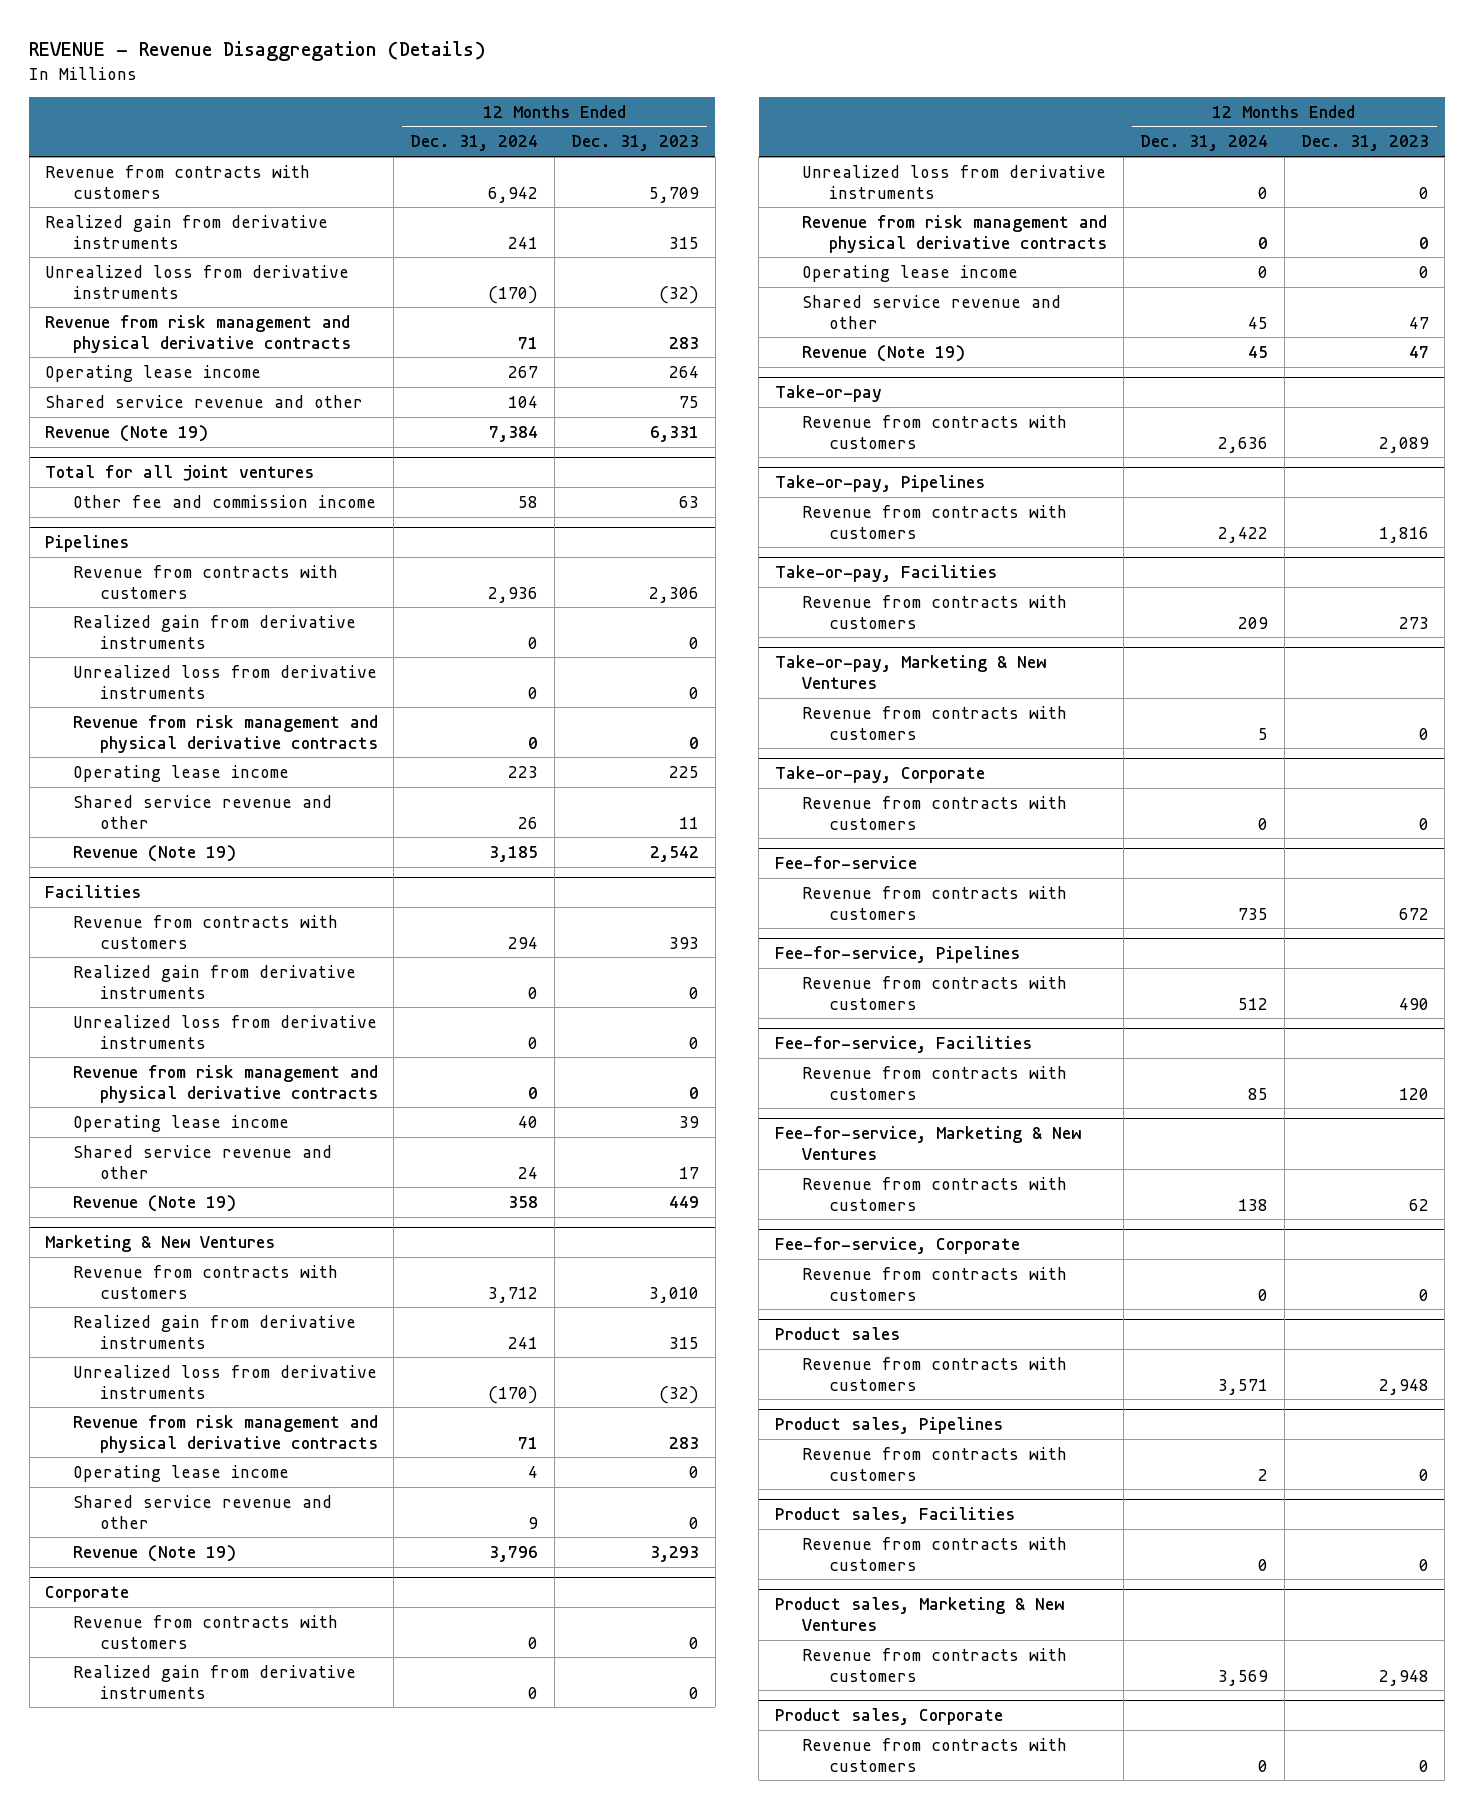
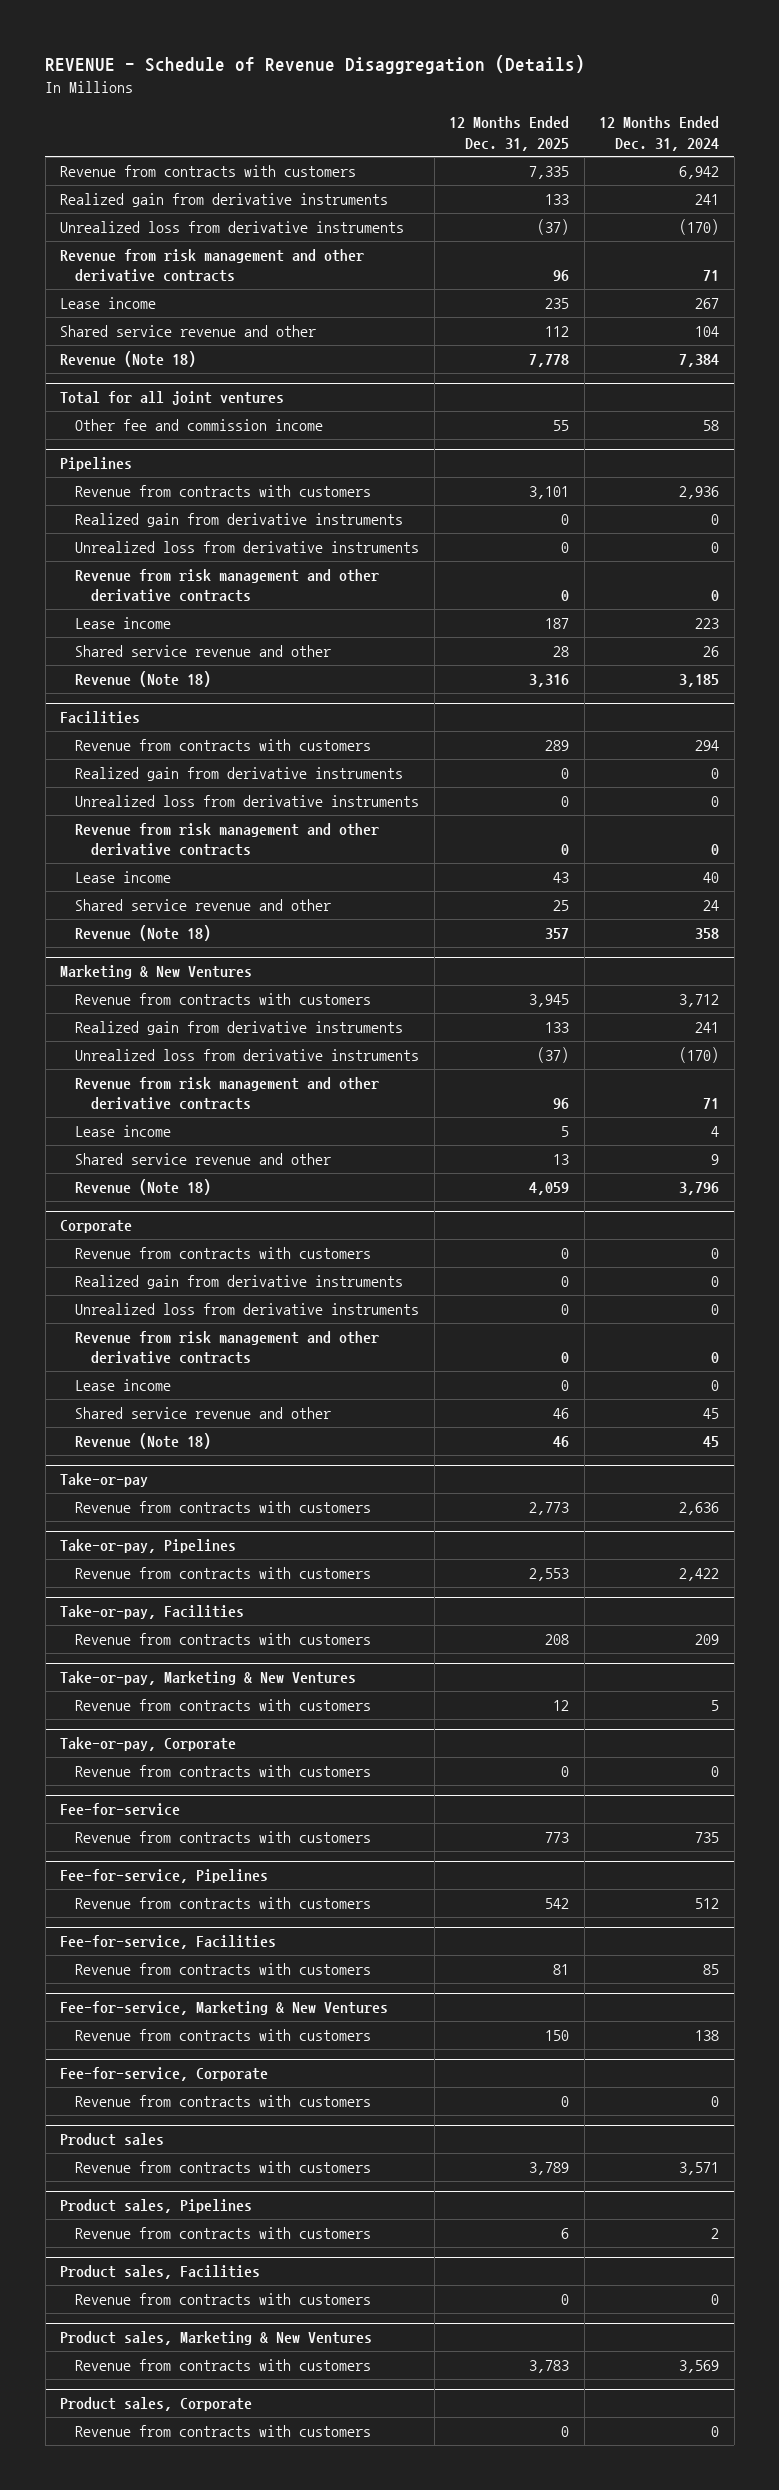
[29,41,487,62] REVENUE - Revenue Disaggregation (Details) -> [45,55,586,75] REVENUE - Schedule of Revenue Disaggregation (Details)
[570,135,699,152] Dec. 31, 2023 -> none
none -> [449,116,570,151] 12 Months Ended Dec. 31, 2025
[45,314,351,353] Revenue from risk management and physical derivative contracts -> [60,249,365,283] Revenue from risk management and other derivative contracts
[45,364,262,382] Operating lease income -> [60,297,157,310] Lease income
[45,424,209,442] Revenue (Note 19) -> [60,351,197,368] Revenue (Note 18)
[72,714,378,753] Revenue from risk management and physical derivative contracts -> [75,569,380,603] Revenue from risk management and other derivative contracts
[72,764,289,782] Operating lease income -> [75,617,172,630] Lease income
[72,844,236,862] Revenue (Note 19) -> [75,671,212,688] Revenue (Note 18)
[72,1064,378,1103] Revenue from risk management and physical derivative contracts -> [75,823,380,857] Revenue from risk management and other derivative contracts
[72,1114,289,1132] Operating lease income -> [75,871,172,884] Lease income
[72,1194,236,1212] Revenue (Note 19) -> [75,925,212,942] Revenue (Note 18)
[72,1414,378,1453] Revenue from risk management and physical derivative contracts -> [75,1077,380,1111] Revenue from risk management and other derivative contracts
[72,1464,289,1482] Operating lease income -> [75,1125,172,1138] Lease income
[72,1544,236,1562] Revenue (Note 19) -> [75,1179,212,1196] Revenue (Note 18)
[802,214,1108,253] Revenue from risk management and physical derivative contracts -> [75,1331,380,1365] Revenue from risk management and other derivative contracts
[802,264,1019,282] Operating lease income -> [75,1379,172,1392] Lease income
[802,344,966,362] Revenue (Note 19) -> [75,1433,212,1450] Revenue (Note 18)

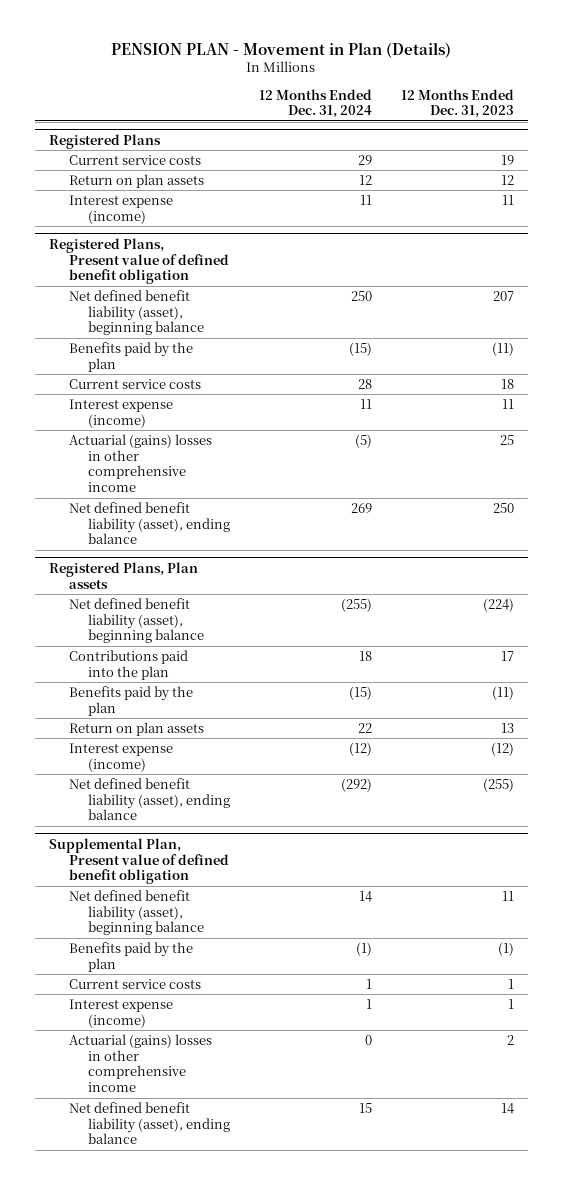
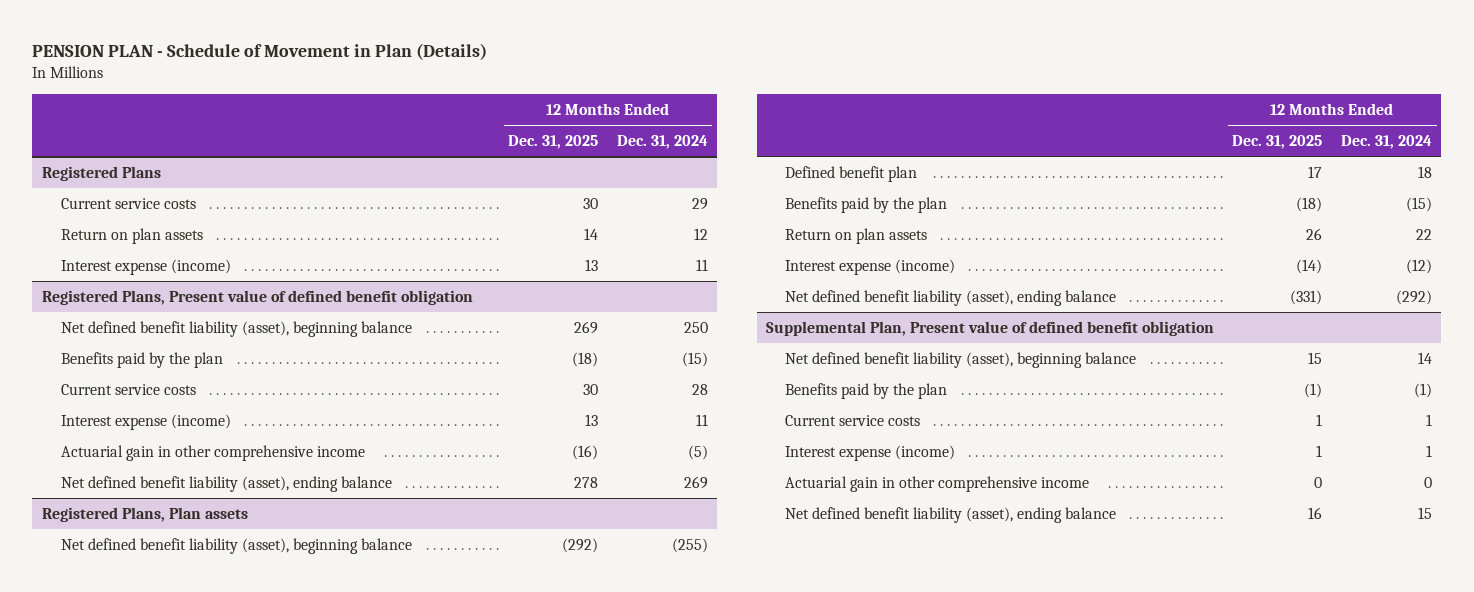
[111,41,452,58] PENSION PLAN - Movement in Plan (Details) -> [32,43,488,61] PENSION PLAN - Schedule of Movement in Plan (Details)
[400,88,514,119] 12 Months Ended Dec. 31, 2023 -> none
none -> [508,135,599,150] Dec. 31, 2025
[68,433,212,493] Actuarial (gains) losses in other comprehensive income -> [60,444,365,461] Actuarial gain in other comprehensive income
[68,649,188,680] Contributions paid into the plan -> [784,165,917,182] Defined benefit plan
[68,1033,212,1093] Actuarial (gains) losses in other comprehensive income -> [784,475,1089,492] Actuarial gain in other comprehensive income

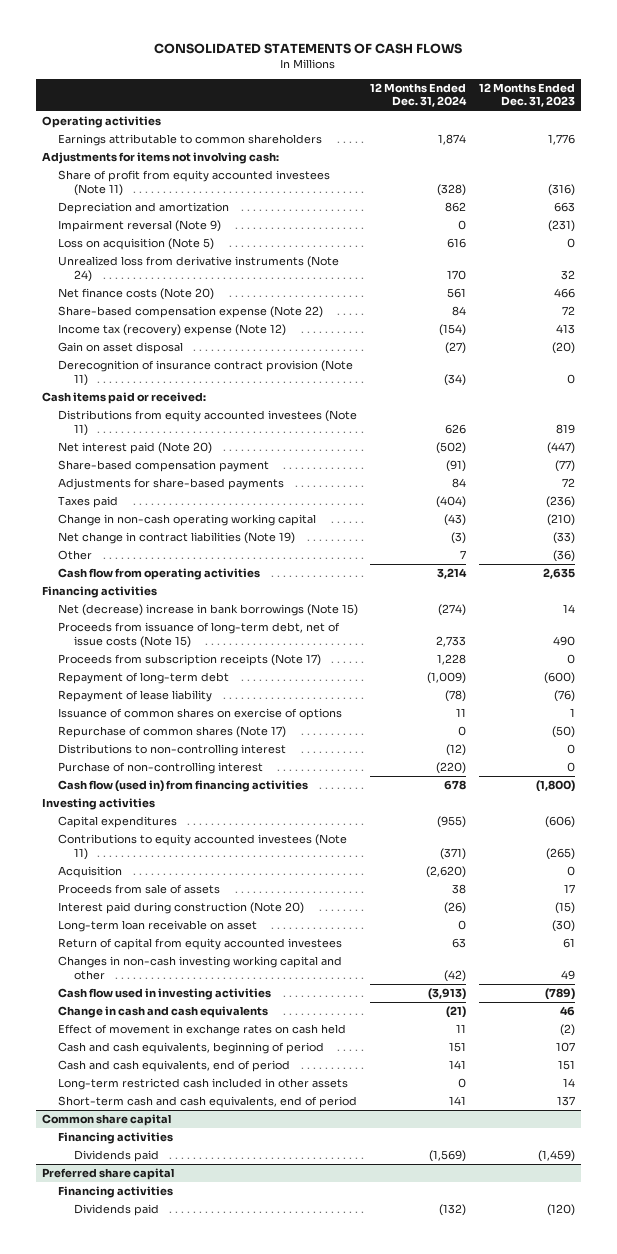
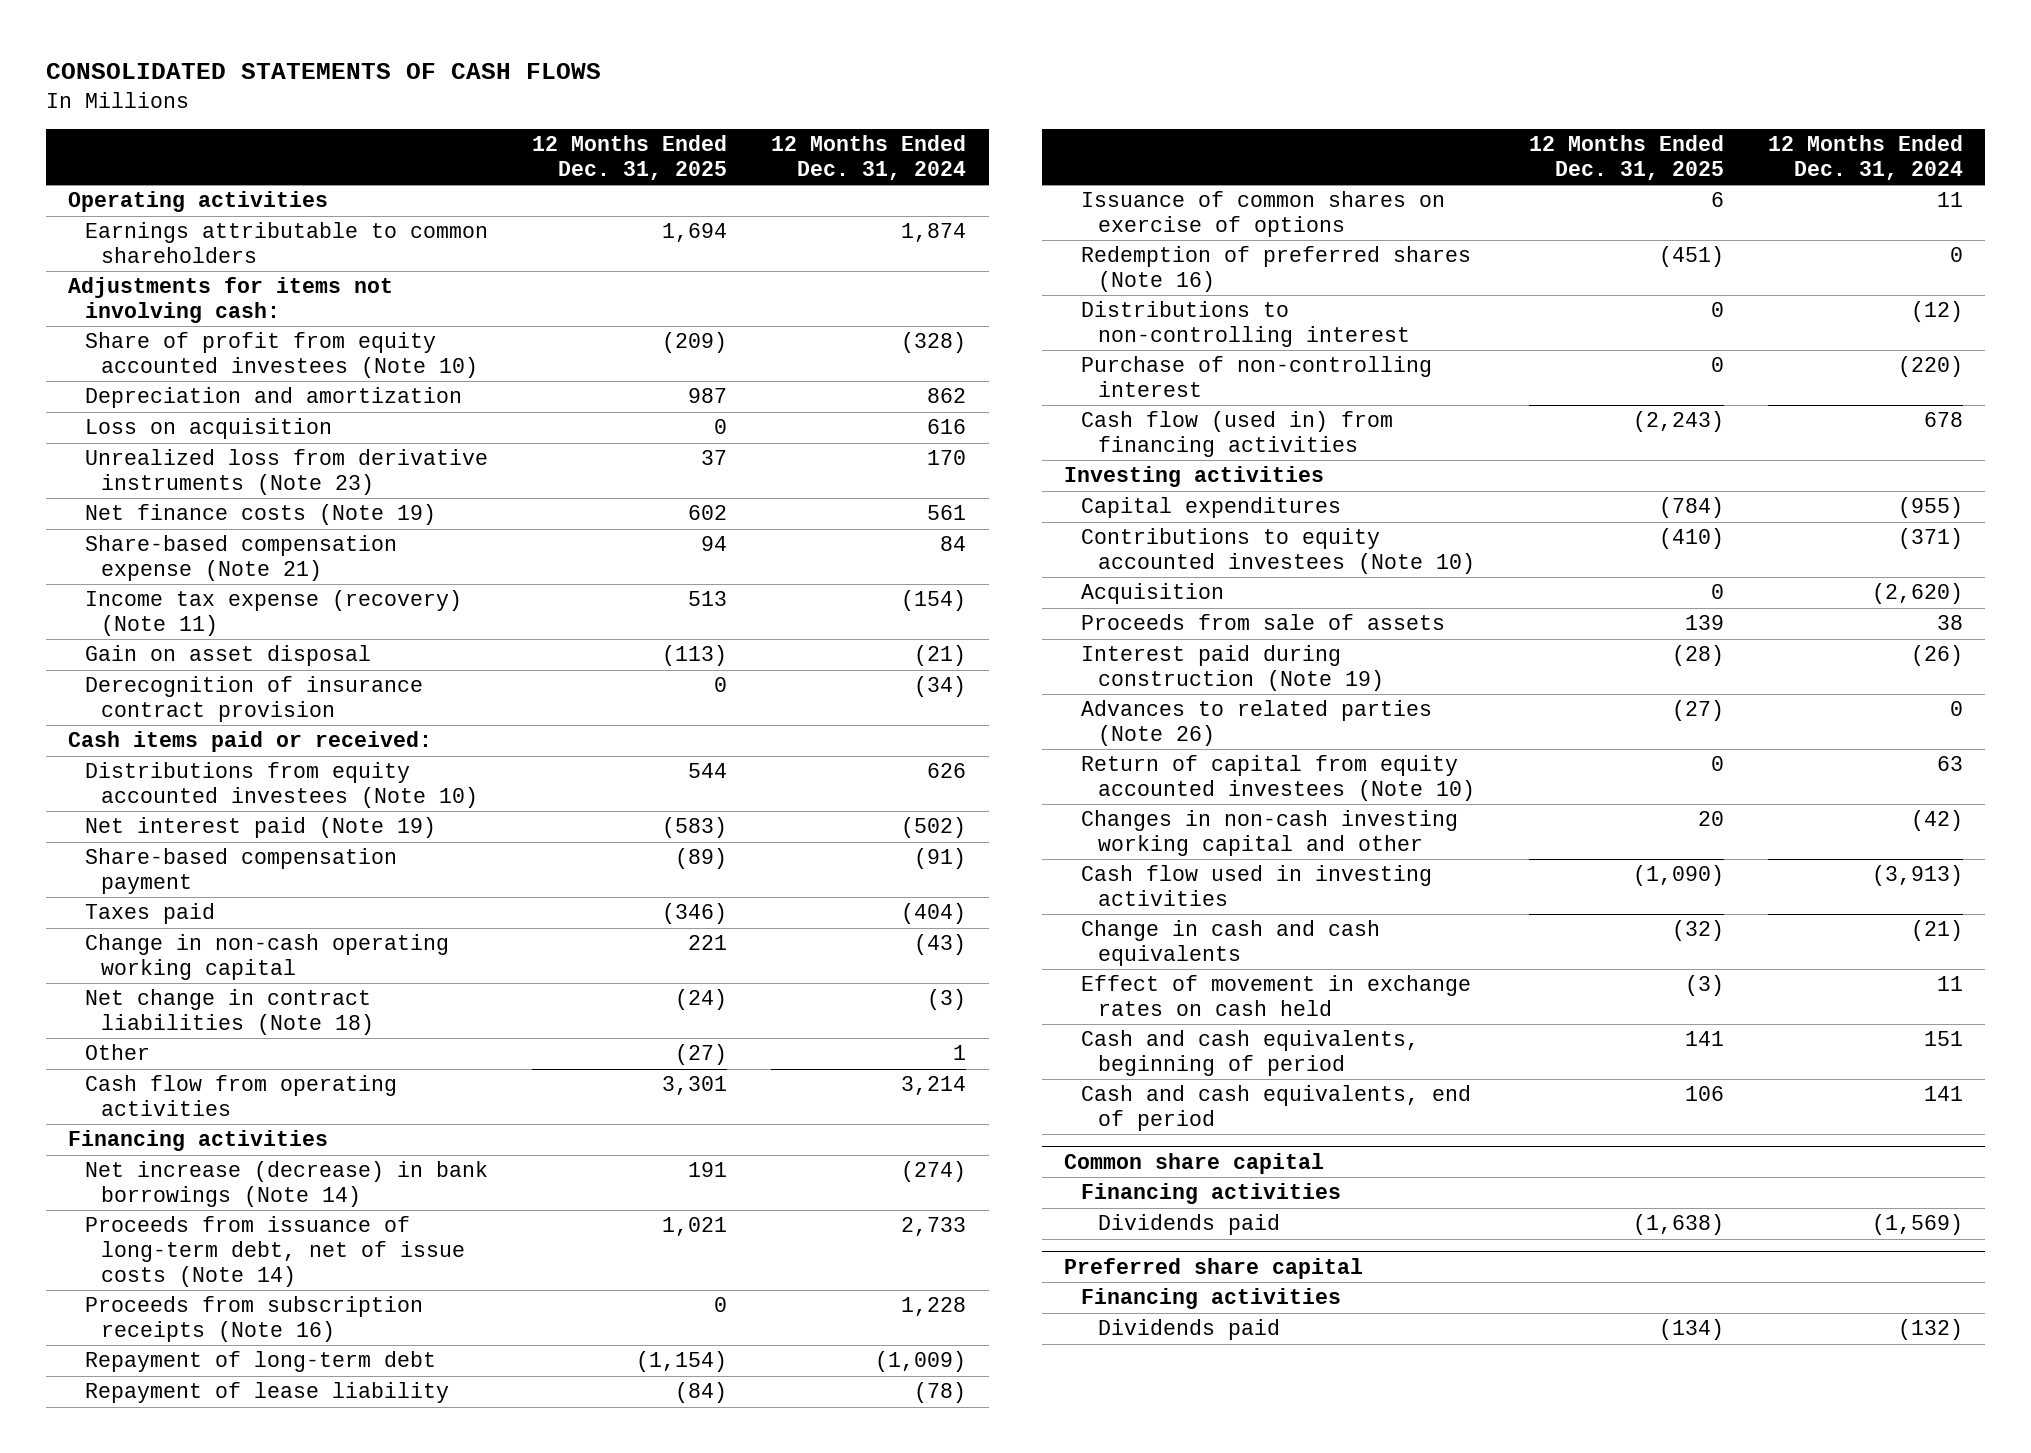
[479,83,576,108] 12 Months Ended Dec. 31, 2023 -> none
none -> [532,135,728,180] 12 Months Ended Dec. 31, 2025
[57,170,330,196] Share of profit from equity accounted investees (Note 11) -> [84,332,479,378] Share of profit from equity accounted investees (Note 10)
[57,220,221,233] Impairment reversal (Note 9) -> none
[57,238,214,251] Loss on acquisition (Note 5) -> [84,418,332,440] Loss on acquisition
[57,256,339,282] Unrealized loss from derivative instruments (Note 24) -> [84,449,488,495] Unrealized loss from derivative instruments (Note 23)
[57,288,214,301] Net finance costs (Note 20) -> [84,504,436,526] Net finance costs (Note 19)
[57,306,323,319] Share-based compensation expense (Note 22) -> [84,535,397,581] Share-based compensation expense (Note 21)
[57,324,286,337] Income tax (recovery) expense (Note 12) -> [84,590,462,636] Income tax expense (recovery) (Note 11)
[445,342,467,355] (27) -> [914,645,967,667] (21)
[57,360,353,386] Derecognition of insurance contract provision (Note 11) -> [84,676,423,722] Derecognition of insurance contract provision
[57,410,357,436] Distributions from equity accounted investees (Note 11) -> [84,762,479,808] Distributions from equity accounted investees (Note 10)
[57,442,212,455] Net interest paid (Note 20) -> [84,817,436,839] Net interest paid (Note 19)
[57,478,284,491] Adjustments for share-based payments -> none
[57,532,295,545] Net change in contract liabilities (Note 19) -> [84,989,375,1035] Net change in contract liabilities (Note 18)
[460,550,467,560] 7 -> [953,1045,967,1061] 1
[57,604,358,617] Net (decrease) increase in bank borrowings (Note 15) -> [84,1161,488,1207] Net increase (decrease) in bank borrowings (Note 14)
[57,622,340,648] Proceeds from issuance of long-term debt, net of issue costs (Note 15) -> [84,1216,466,1287] Proceeds from issuance of long-term debt, net of issue costs (Note 14)
[57,654,321,667] Proceeds from subscription receipts (Note 17) -> [84,1296,423,1342] Proceeds from subscription receipts (Note 16)
[57,726,286,739] Repurchase of common shares (Note 17) -> none
none -> [1081,246,1472,292] Redemption of preferred shares (Note 16)
[57,834,347,860] Contributions to equity accounted investees (Note 11) -> [1081,528,1475,574] Contributions to equity accounted investees (Note 10)
[57,920,257,933] Long-term loan receivable on asset -> none
[57,902,304,915] Interest paid during construction (Note 20) -> [1081,645,1384,691] Interest paid during construction (Note 19)
none -> [1081,700,1433,746] Advances to related parties (Note 26)
[57,938,342,951] Return of capital from equity accounted investees -> [1081,755,1475,801] Return of capital from equity accounted investees (Note 10)
[57,1078,348,1091] Long-term restricted cash included in other assets -> none
[57,1096,357,1109] Short-term cash and cash equivalents, end of period -> none

